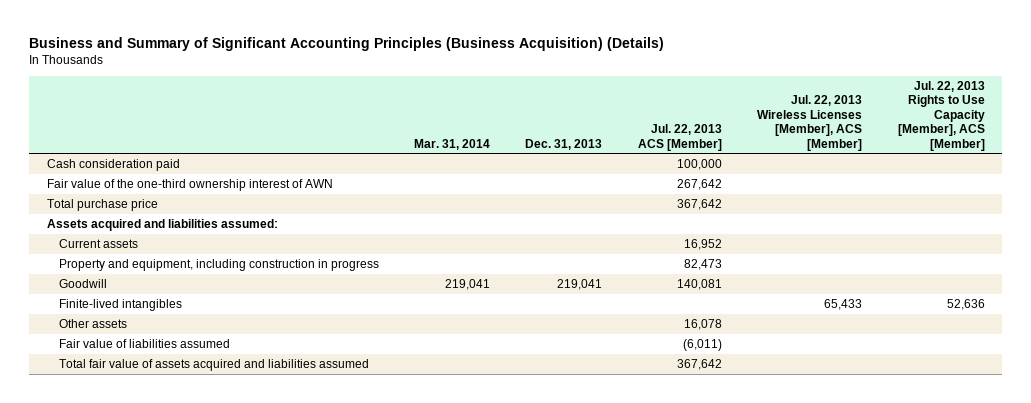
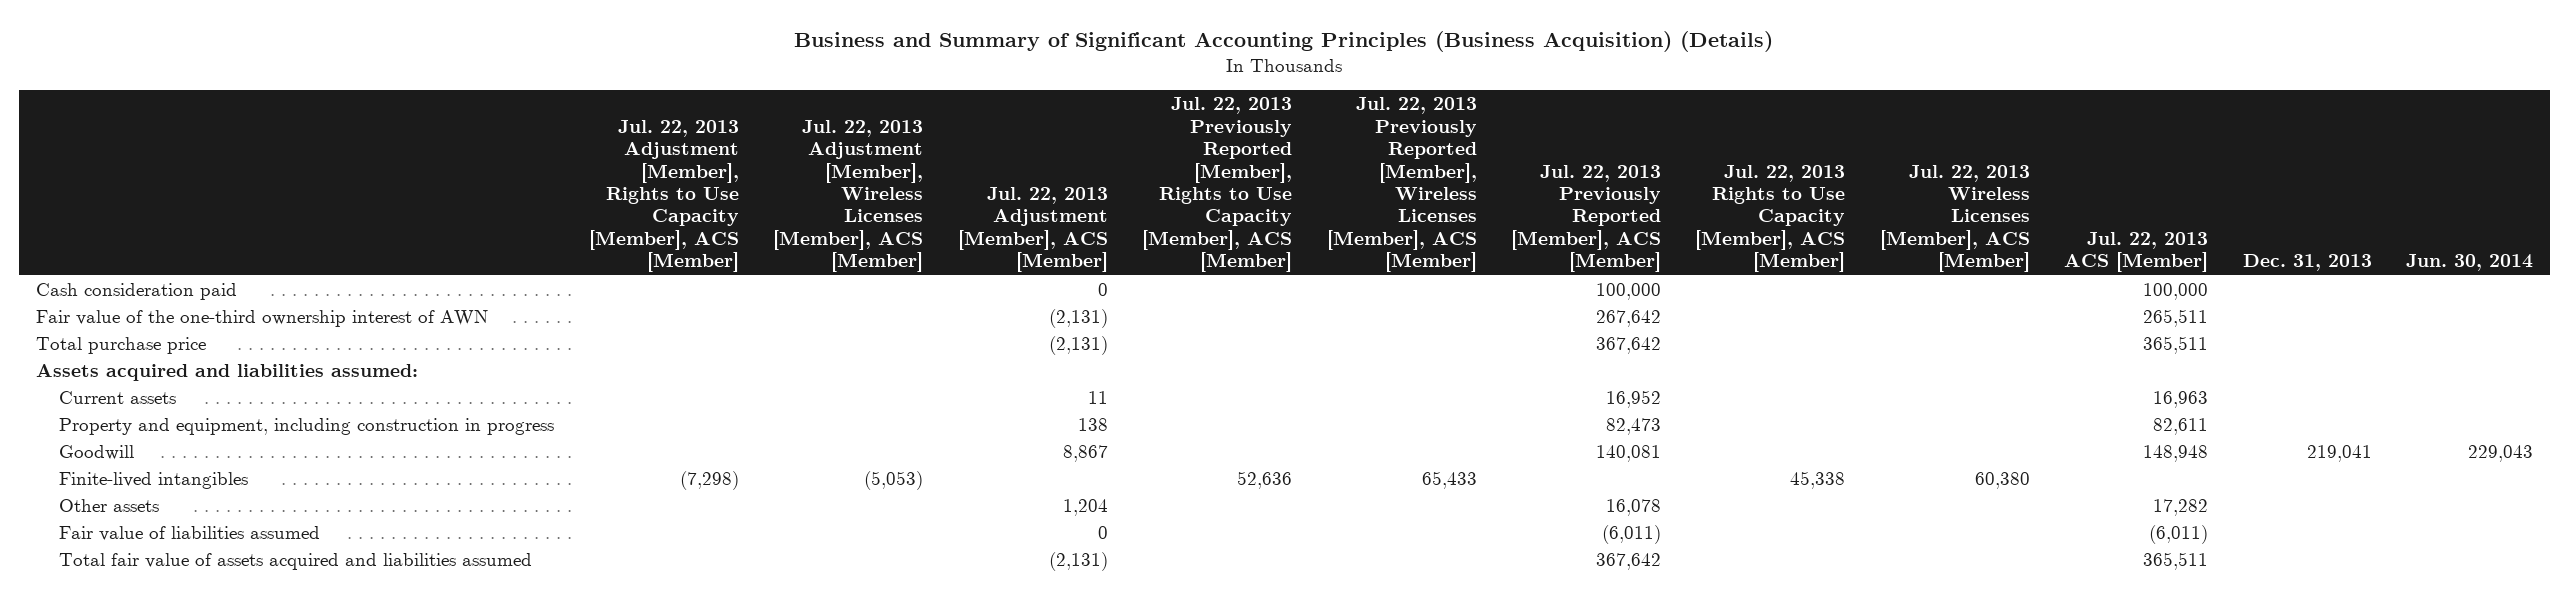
[413,138,490,150] Mar. 31, 2014 -> none
none -> [588,119,739,273] Jul. 22, 2013 Adjustment [Member], Rights to Use Capacity [Member], ACS [Member]
none -> [773,119,924,273] Jul. 22, 2013 Adjustment [Member], Wireless Licenses [Member], ACS [Member]
none -> [957,186,1108,273] Jul. 22, 2013 Adjustment [Member], ACS [Member]
none -> [1142,97,1293,273] Jul. 22, 2013 Previously Reported [Member], Rights to Use Capacity [Member], ACS [Member]
none -> [1326,97,1477,273] Jul. 22, 2013 Previously Reported [Member], Wireless Licenses [Member], ACS [Member]
none -> [1511,164,1662,273] Jul. 22, 2013 Previously Reported [Member], ACS [Member]
none -> [2406,254,2534,272] Jun. 30, 2014
[676,178,722,190] 267,642 -> [2143,308,2209,327] 265,511
[676,198,722,210] 367,642 -> [2143,335,2209,354] 365,511
[683,238,722,250] 16,952 -> [2153,390,2209,408] 16,963
[683,258,722,270] 82,473 -> [2153,417,2209,435] 82,611
[676,278,722,290] 140,081 -> [2143,444,2209,462] 148,948
[824,298,863,310] 65,433 -> [1974,471,2030,489] 60,380
[946,298,985,310] 52,636 -> [1790,470,1846,489] 45,338
[683,318,722,330] 16,078 -> [2153,498,2209,516] 17,282
[676,358,722,370] 367,642 -> [2143,551,2209,570] 365,511

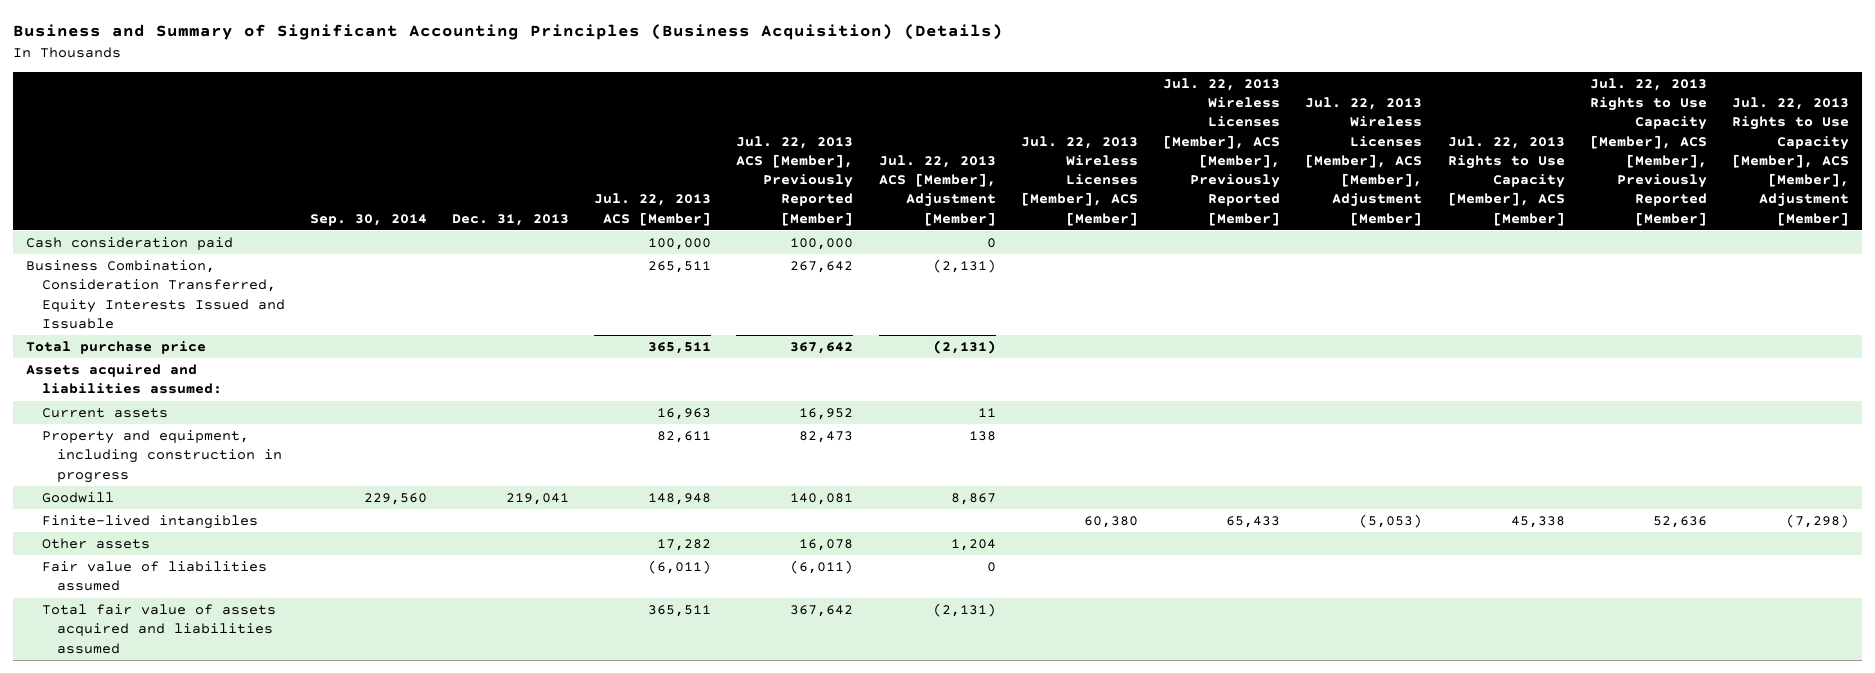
[588,119,739,273] Jul. 22, 2013 Adjustment [Member], Rights to Use Capacity [Member], ACS [Member] -> none
[773,119,924,273] Jul. 22, 2013 Adjustment [Member], Wireless Licenses [Member], ACS [Member] -> none
[957,186,1108,273] Jul. 22, 2013 Adjustment [Member], ACS [Member] -> none
[1142,97,1293,273] Jul. 22, 2013 Previously Reported [Member], Rights to Use Capacity [Member], ACS [Member] -> none
[1326,97,1477,273] Jul. 22, 2013 Previously Reported [Member], Wireless Licenses [Member], ACS [Member] -> none
[1511,164,1662,273] Jul. 22, 2013 Previously Reported [Member], ACS [Member] -> none
[2406,254,2534,272] Jun. 30, 2014 -> none
none -> [309,213,427,226] Sep. 30, 2014
none -> [736,135,854,226] Jul. 22, 2013 ACS [Member], Previously Reported [Member]
none -> [878,154,996,226] Jul. 22, 2013 ACS [Member], Adjustment [Member]
none -> [1163,77,1281,226] Jul. 22, 2013 Wireless Licenses [Member], ACS [Member], Previously Reported [Member]
none -> [1305,97,1423,226] Jul. 22, 2013 Wireless Licenses [Member], ACS [Member], Adjustment [Member]
none -> [1589,77,1707,226] Jul. 22, 2013 Rights to Use Capacity [Member], ACS [Member], Previously Reported [Member]
none -> [1731,97,1849,226] Jul. 22, 2013 Rights to Use Capacity [Member], ACS [Member], Adjustment [Member]
[35,309,488,327] Fair value of the one-third ownership interest of AWN -> [25,260,285,329] Business Combination, Consideration Transferred, Equity Interests Issued and Issuable

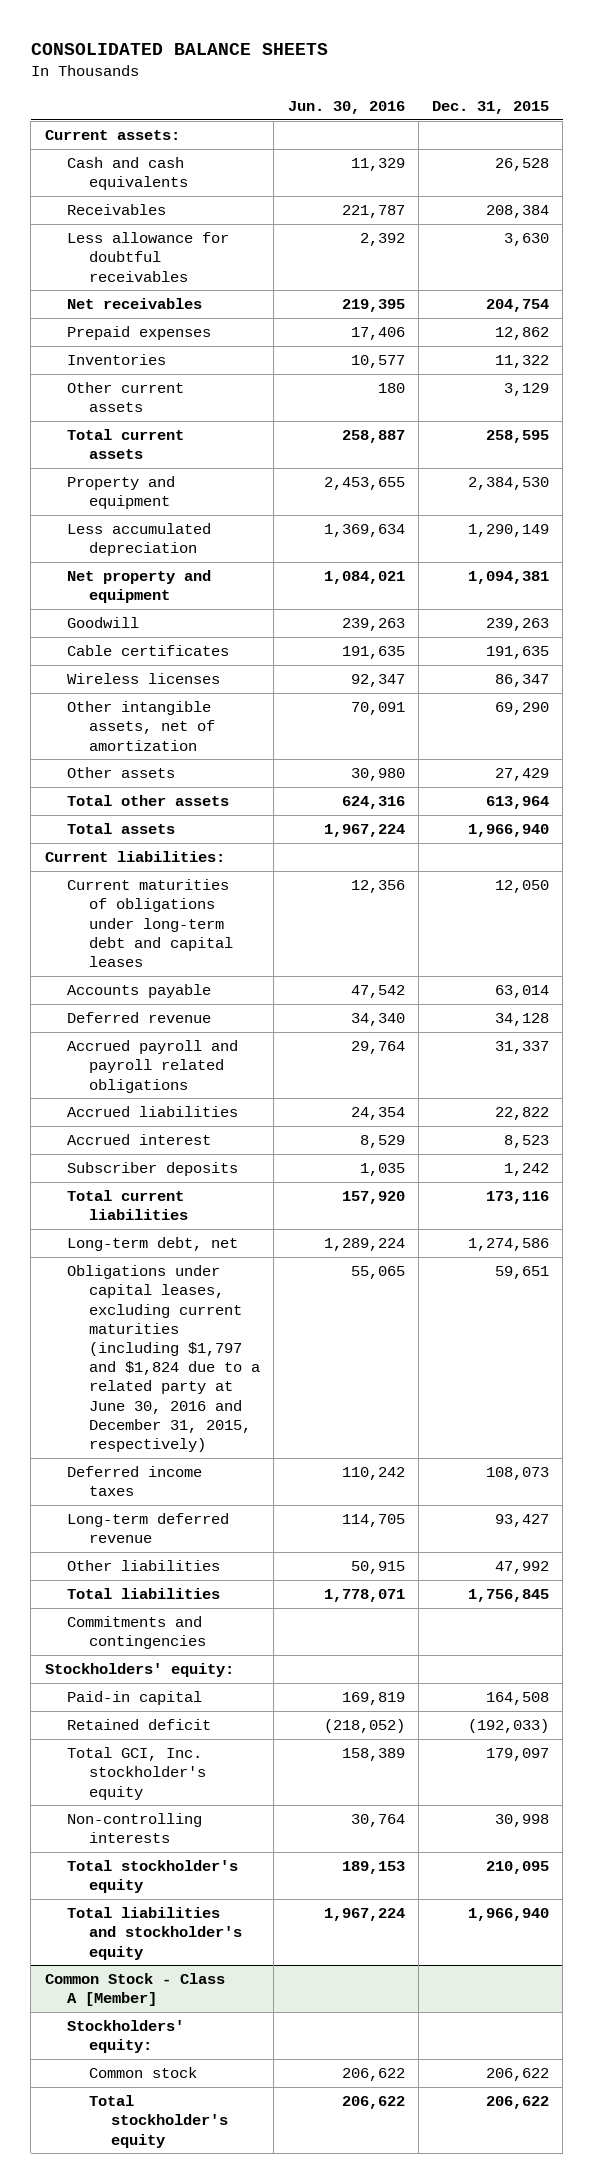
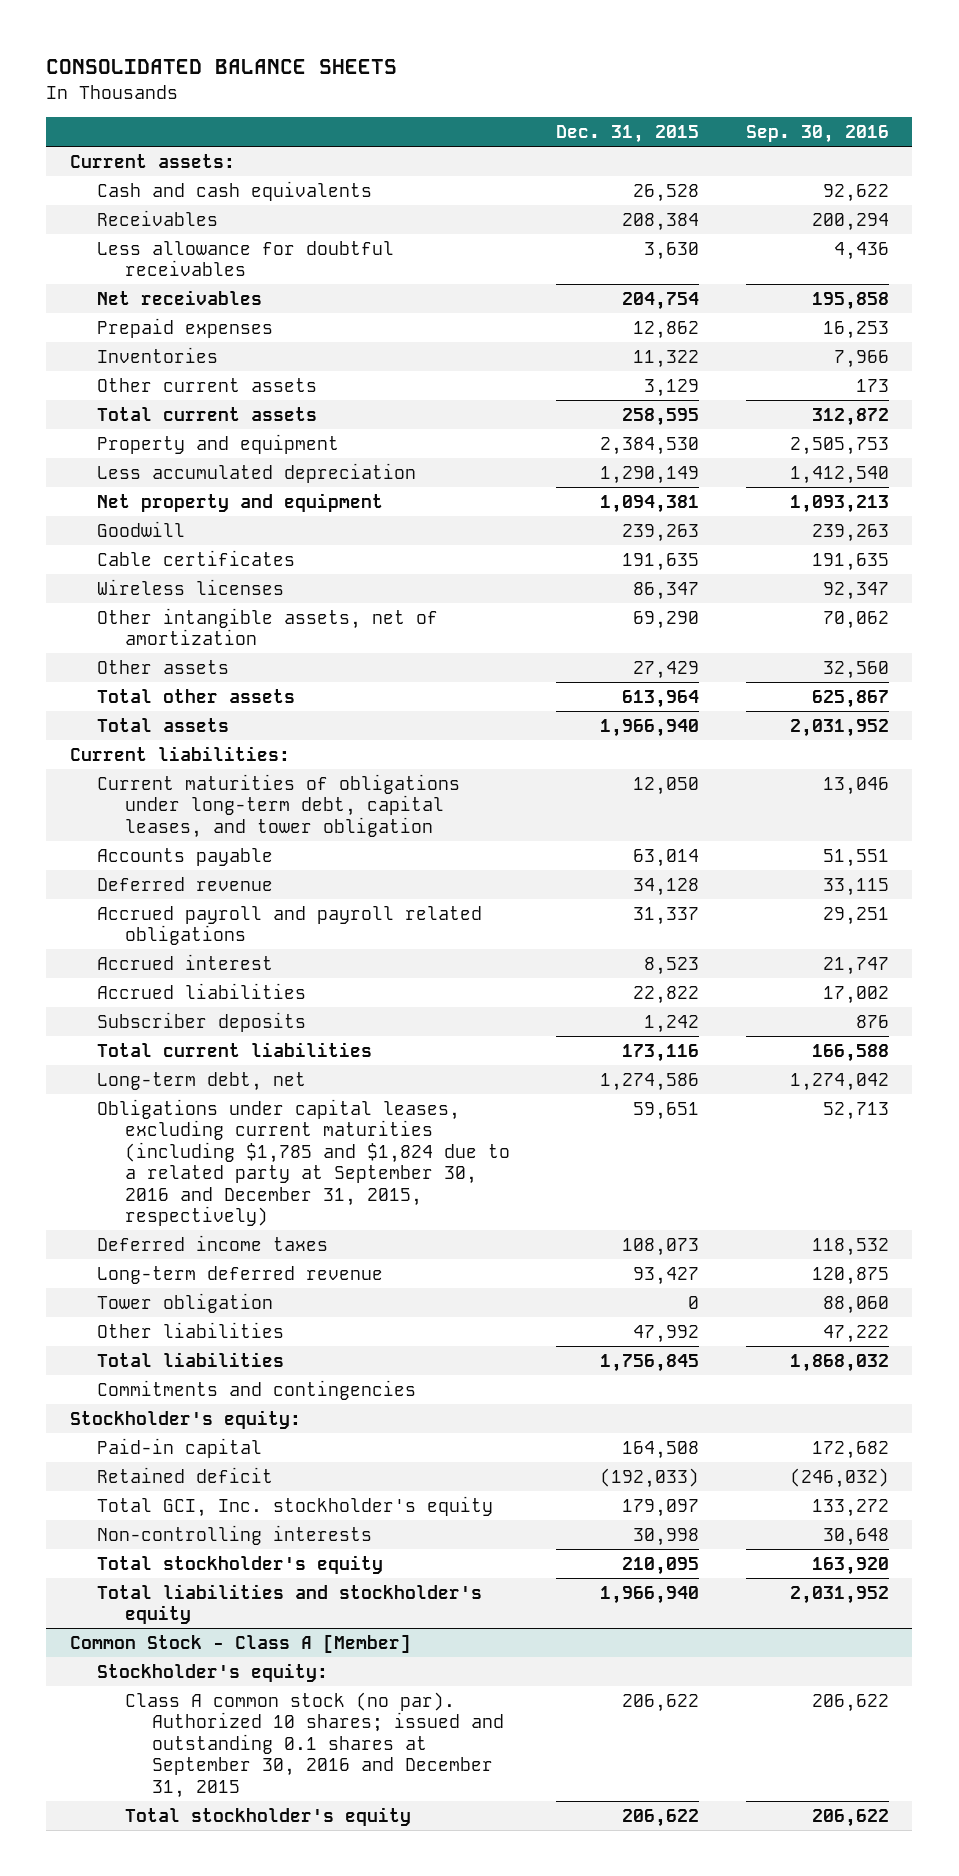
[287,100,405,114] Jun. 30, 2016 -> none
none -> [746,124,890,143] Sep. 30, 2016
[66,879,234,967] Current maturities of obligations under long-term debt and capital leases -> [97,773,461,838] Current maturities of obligations under long-term debt, capital leases, and tower obligation
[66,1106,238,1118] Accrued liabilities -> [97,982,307,999] Accrued liabilities
[66,1265,261,1452] Obligations under capital leases, excluding current maturities (including $1,797 and $1,824 due to a related party at June 30, 2016 and December 31, 2015, respectively) -> [97,1098,510,1227] Obligations under capital leases, excluding current maturities (including $1,785 and $1,824 due to a related party at September 30, 2016 and December 31, 2015, respectively)
none -> [97,1292,274,1313] Tower obligation
[44,1663,234,1678] Stockholders' equity: -> [69,1409,301,1429] Stockholder's equity:
[66,2020,184,2054] Stockholders' equity: -> [97,1662,329,1682] Stockholder's equity:
[89,2067,198,2079] Common stock -> [124,1691,505,1798] Class A common stock (no par). Authorized 10 shares; issued and outstanding 0.1 shares at September 30, 2016 and December 31, 2015

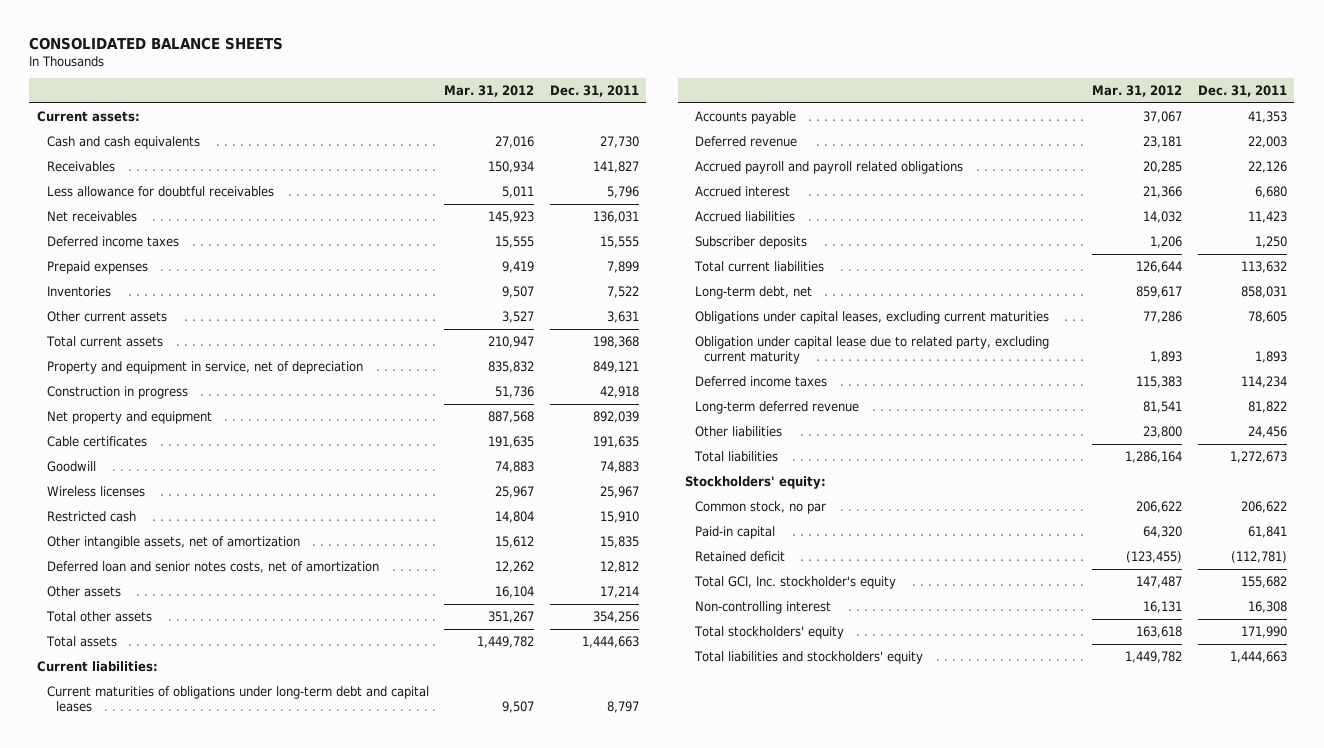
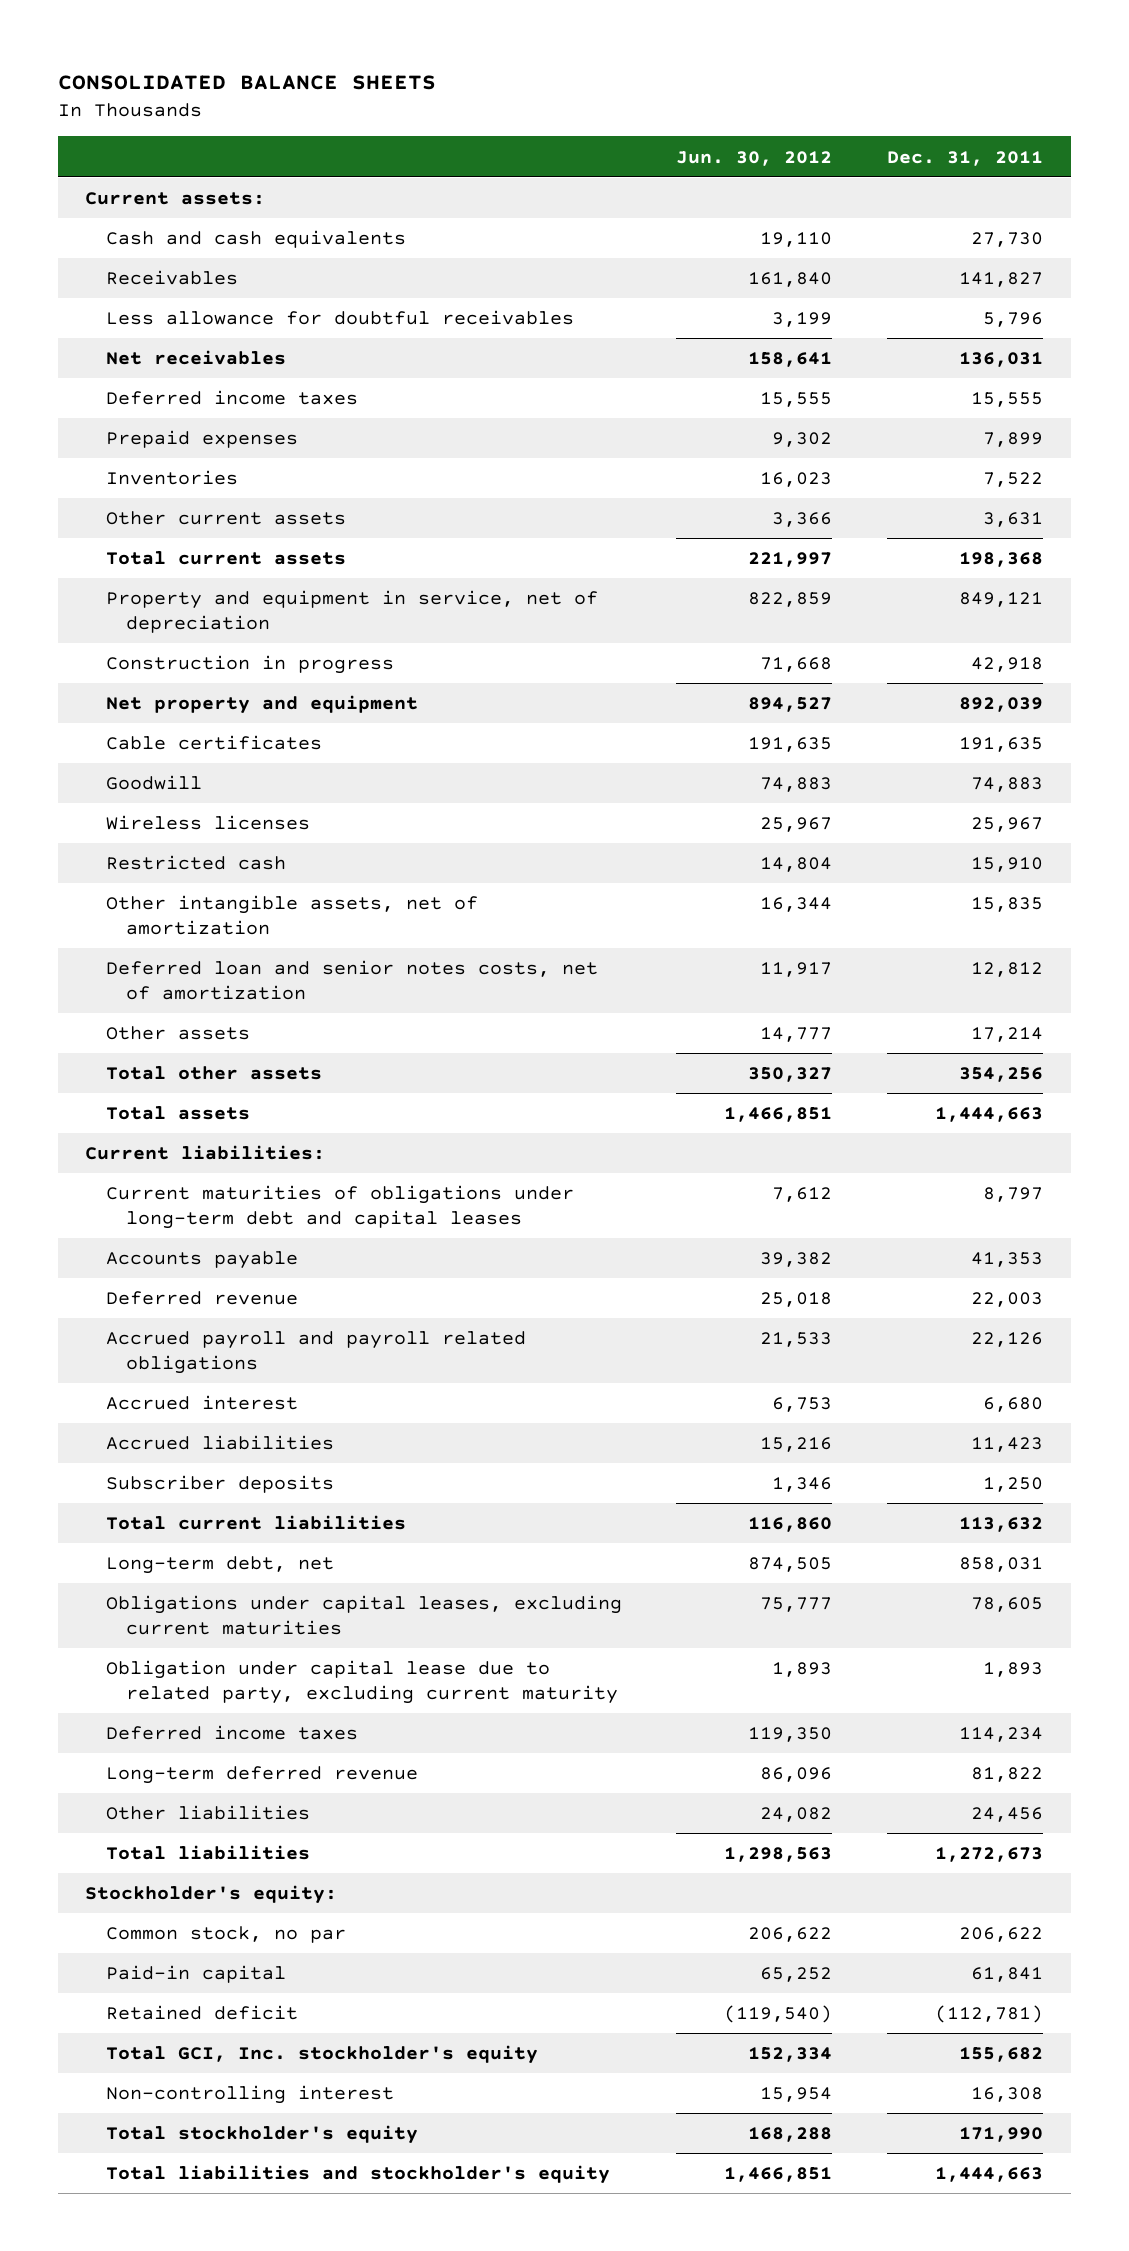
[444,85,535,98] Mar. 31, 2012 -> none
none -> [676,150,833,166] Jun. 30, 2012
[685,475,827,489] Stockholders' equity: -> [85,1885,338,1905] Stockholder's equity:
[693,625,844,639] Total stockholders' equity -> [105,2125,418,2145] Total stockholder's equity
[693,650,923,664] Total liabilities and stockholders' equity -> [105,2165,610,2185] Total liabilities and stockholder's equity

